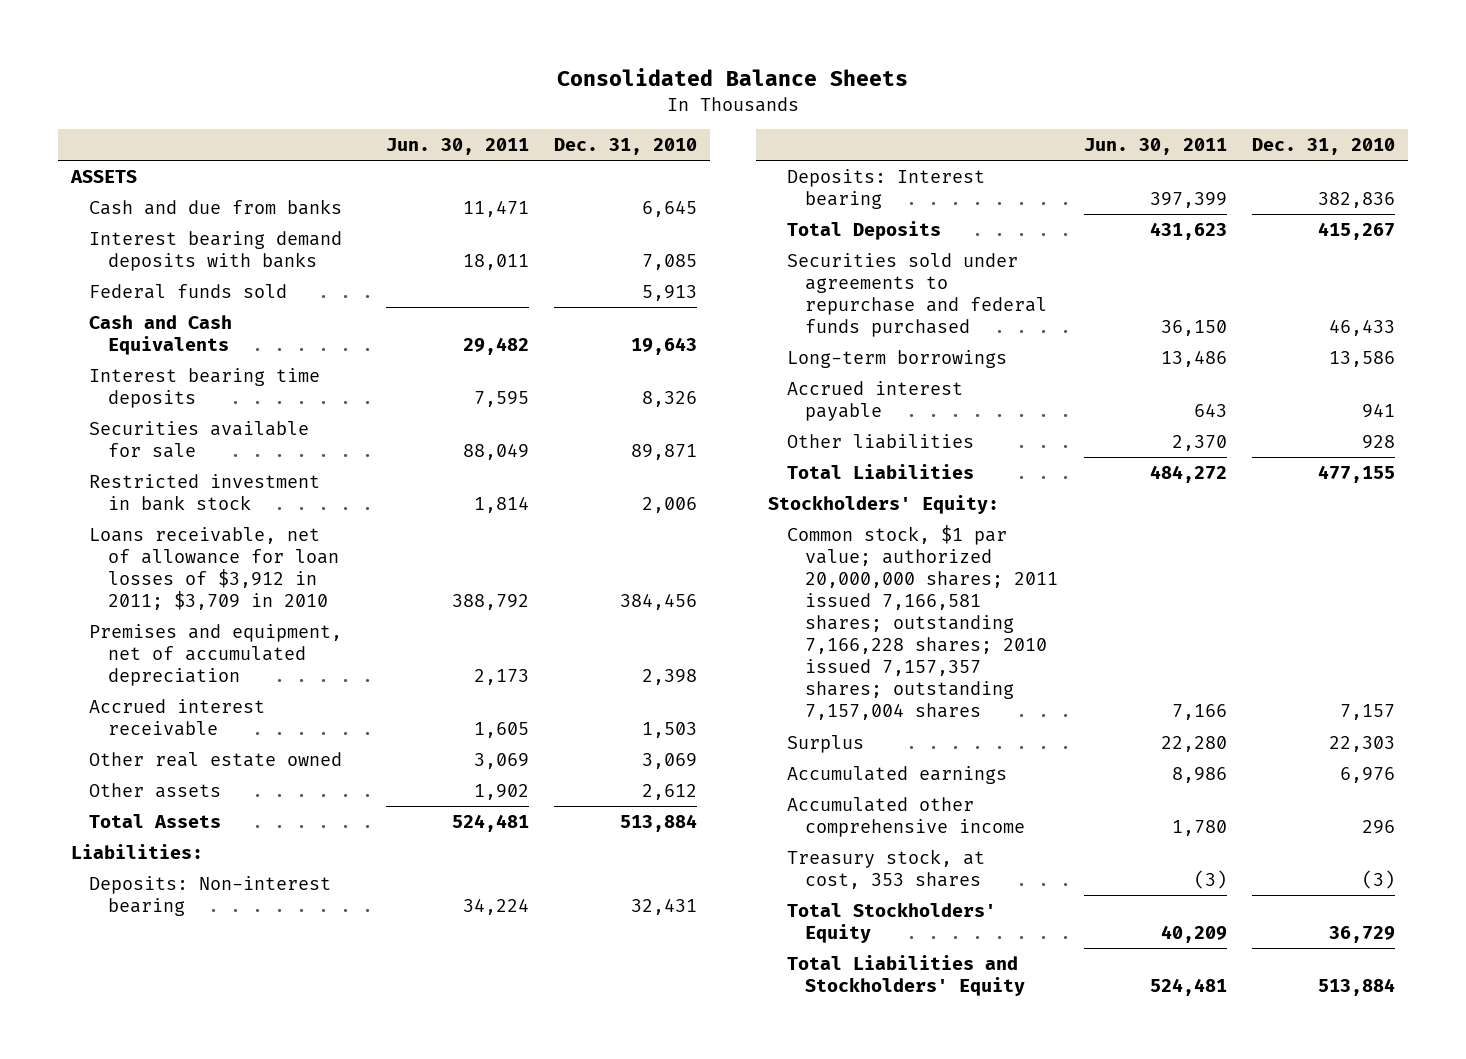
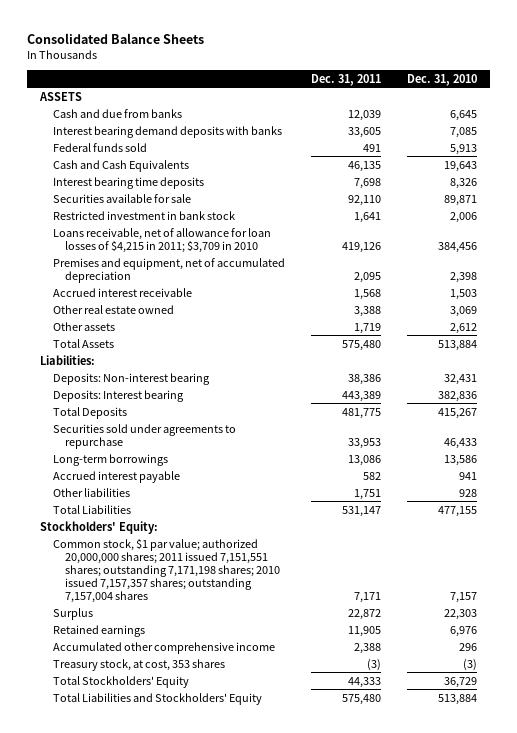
[386,138,530,156] Jun. 30, 2011 -> none
none -> [310,73,381,86] Dec. 31, 2011
[89,526,339,611] Loans receivable, net of allowance for loan losses of $3,912 in 2011; $3,709 in 2010 -> [52,227,271,253] Loans receivable, net of allowance for loan losses of $4,215 in 2011; $3,709 in 2010
[786,252,1048,338] Securities sold under agreements to repurchase and federal funds purchased -> [52,423,236,449] Securities sold under agreements to repurchase
[786,524,1059,721] Common stock, $1 par value; authorized 20,000,000 shares; 2011 issued 7,166,581 shares; outstanding 7,166,228 shares; 2010 issued 7,157,357 shares; outstanding 7,157,004 shares -> [52,537,281,603] Common stock, $1 par value; authorized 20,000,000 shares; 2011 issued 7,151,551 shares; outstanding 7,171,198 shares; 2010 issued 7,157,357 shares; outstanding 7,157,004 shares
[786,765,1007,784] Accumulated earnings -> [52,624,145,637] Retained earnings

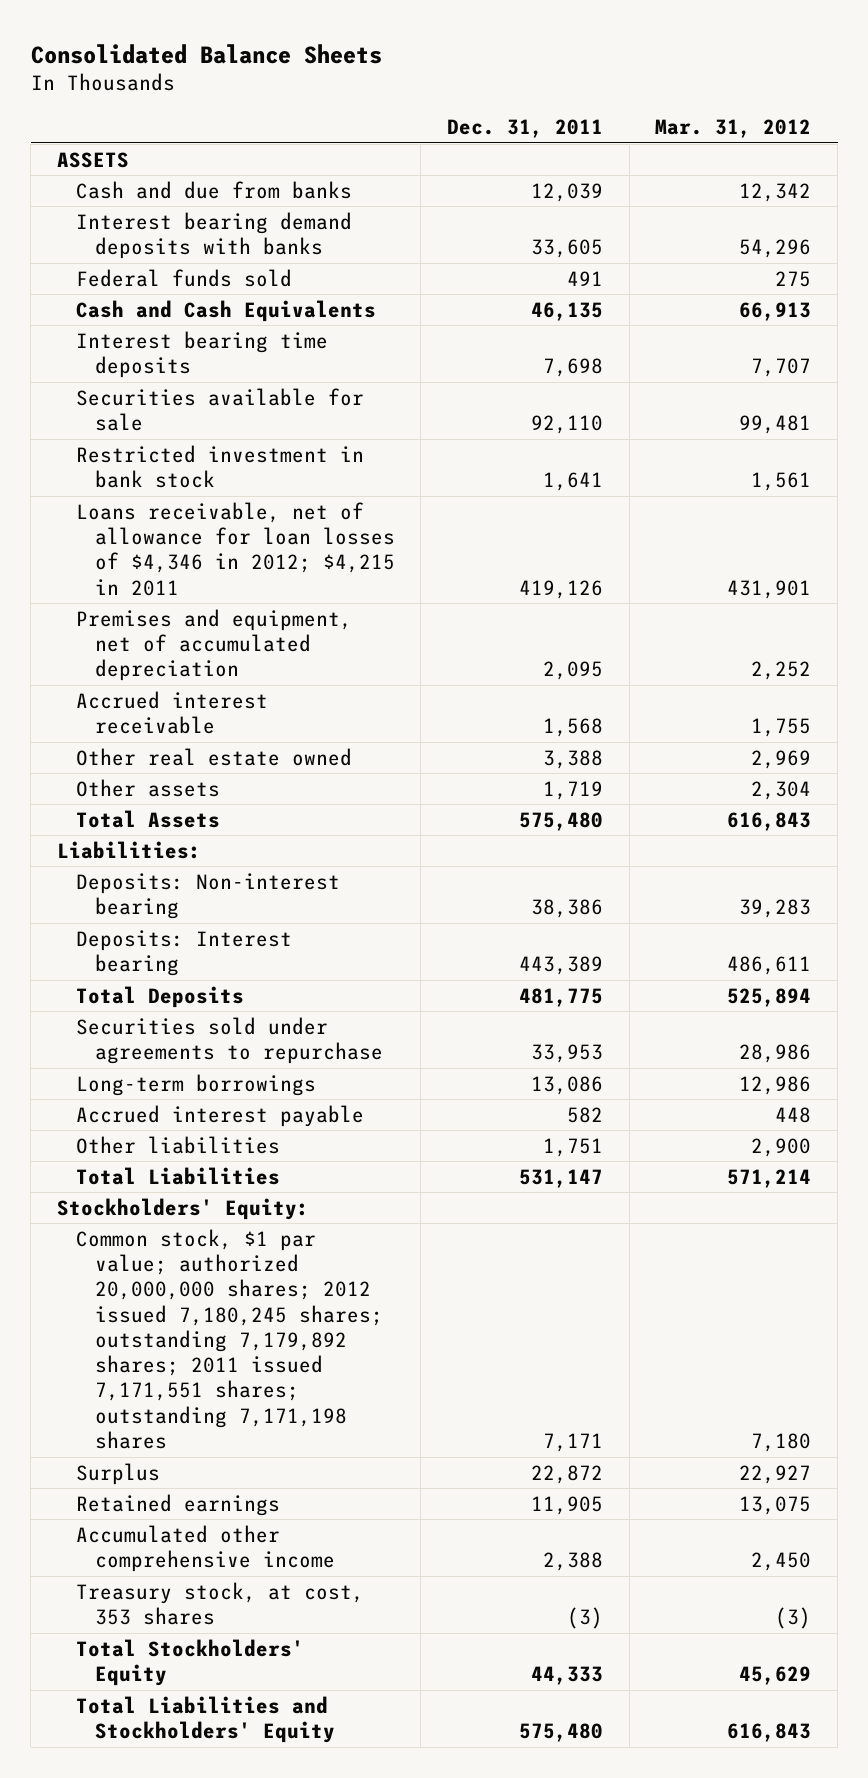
[406,73,477,86] Dec. 31, 2010 -> none
none -> [655,119,812,139] Mar. 31, 2012
[52,227,271,253] Loans receivable, net of allowance for loan losses of $4,215 in 2011; $3,709 in 2010 -> [75,501,395,596] Loans receivable, net of allowance for loan losses of $4,346 in 2012; $4,215 in 2011
[52,537,281,603] Common stock, $1 par value; authorized 20,000,000 shares; 2011 issued 7,151,551 shares; outstanding 7,171,198 shares; 2010 issued 7,157,357 shares; outstanding 7,157,004 shares -> [75,1228,383,1449] Common stock, $1 par value; authorized 20,000,000 shares; 2012 issued 7,180,245 shares; outstanding 7,179,892 shares; 2011 issued 7,171,551 shares; outstanding 7,171,198 shares

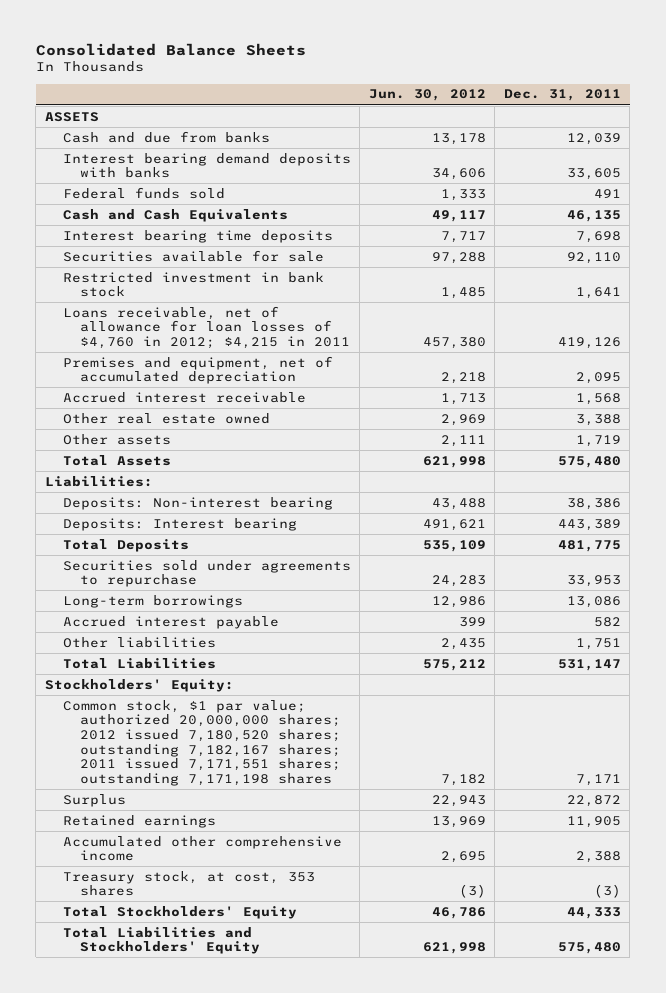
[655,119,812,139] Mar. 31, 2012 -> none
none -> [368,89,486,102] Jun. 30, 2012
[75,501,395,596] Loans receivable, net of allowance for loan losses of $4,346 in 2012; $4,215 in 2011 -> [62,305,351,349] Loans receivable, net of allowance for loan losses of $4,760 in 2012; $4,215 in 2011
[75,1228,383,1449] Common stock, $1 par value; authorized 20,000,000 shares; 2012 issued 7,180,245 shares; outstanding 7,179,892 shares; 2011 issued 7,171,551 shares; outstanding 7,171,198 shares -> [62,699,342,786] Common stock, $1 par value; authorized 20,000,000 shares; 2012 issued 7,180,520 shares; outstanding 7,182,167 shares; 2011 issued 7,171,551 shares; outstanding 7,171,198 shares

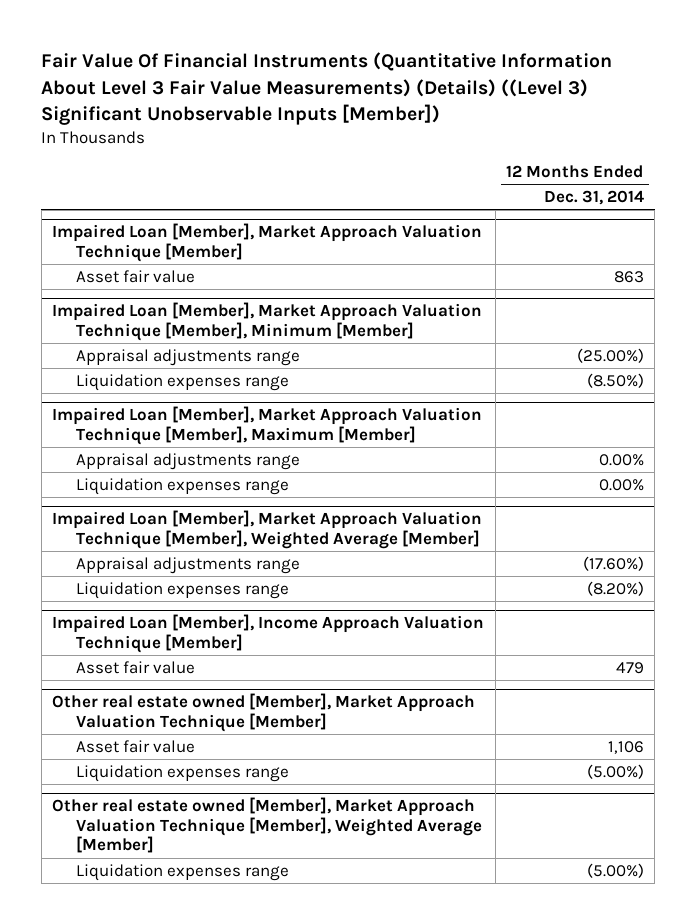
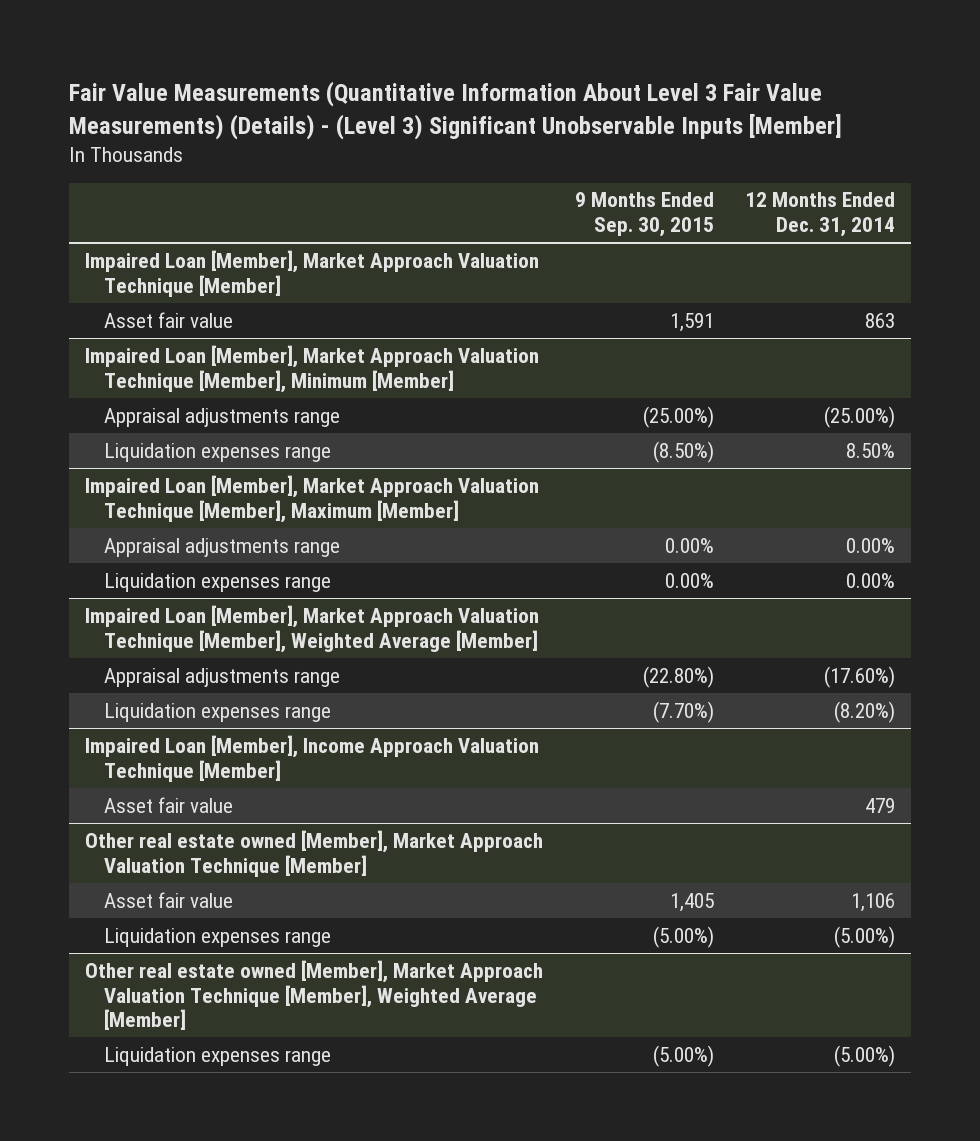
[41,52,613,125] Fair Value Of Financial Instruments (Quantitative Information About Level 3 Fair Value Measurements) (Details) ((Level 3) Significant Unobservable Inputs [Member]) -> [69,81,843,140] Fair Value Measurements (Quantitative Information About Level 3 Fair Value Measurements) (Details) - (Level 3) Significant Unobservable Inputs [Member]
none -> [574,192,714,238] 9 Months Ended Sep. 30, 2015
[586,372,644,388] (8.50%) -> [846,442,896,458] 8.50%

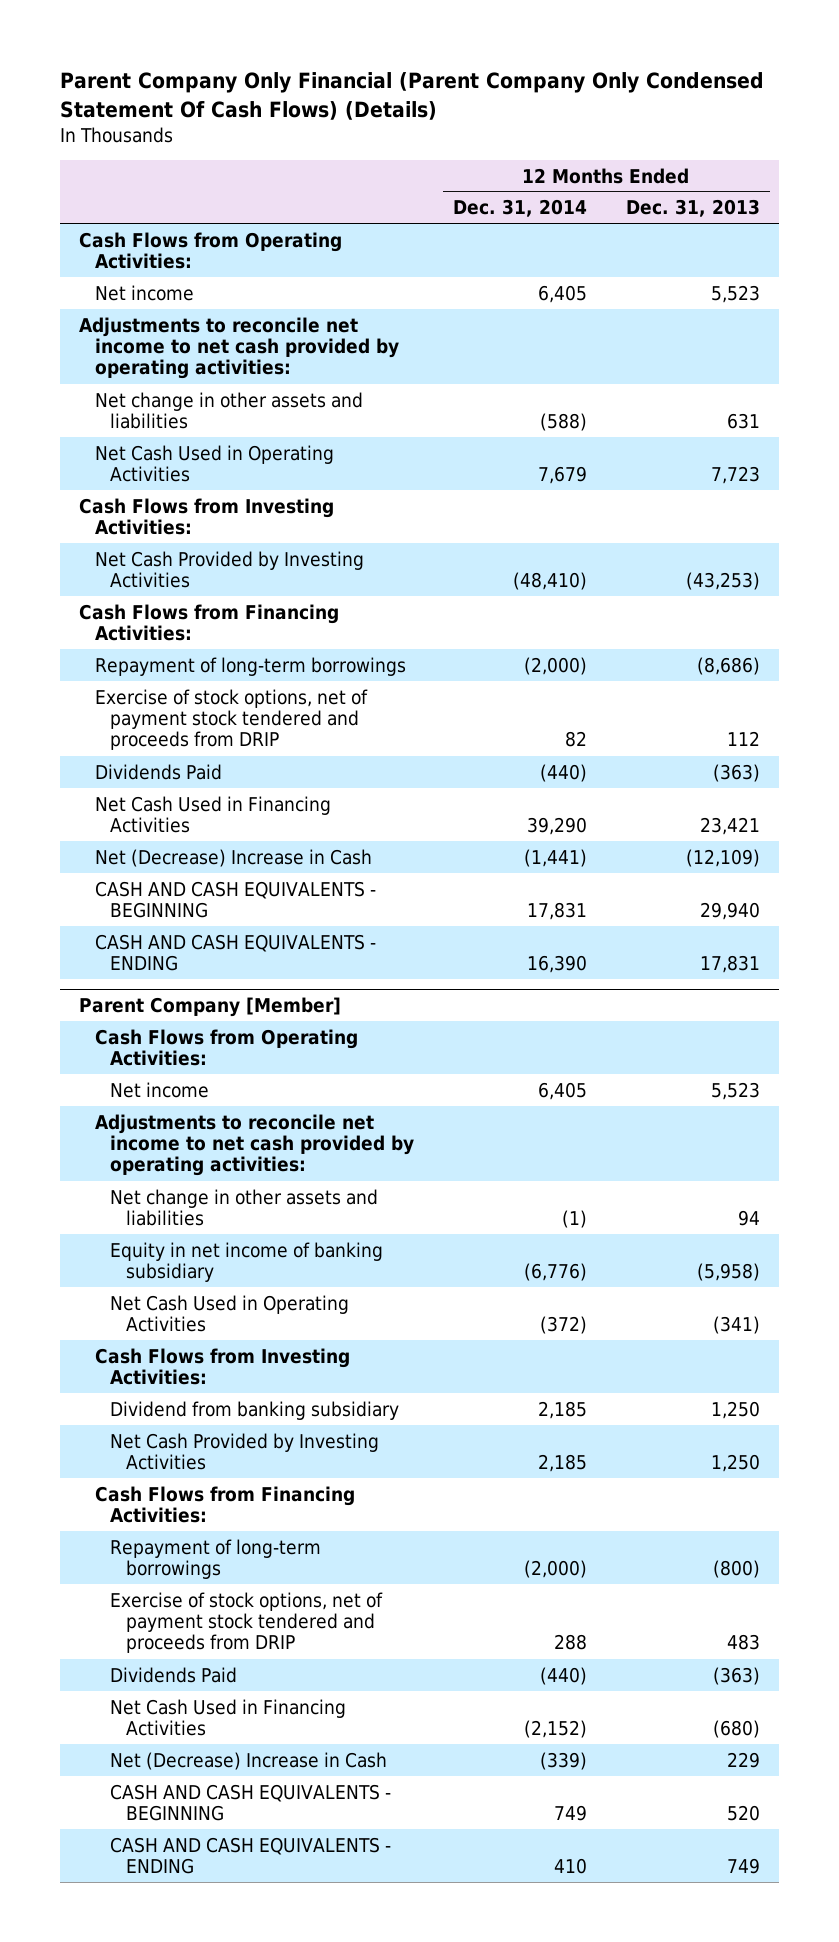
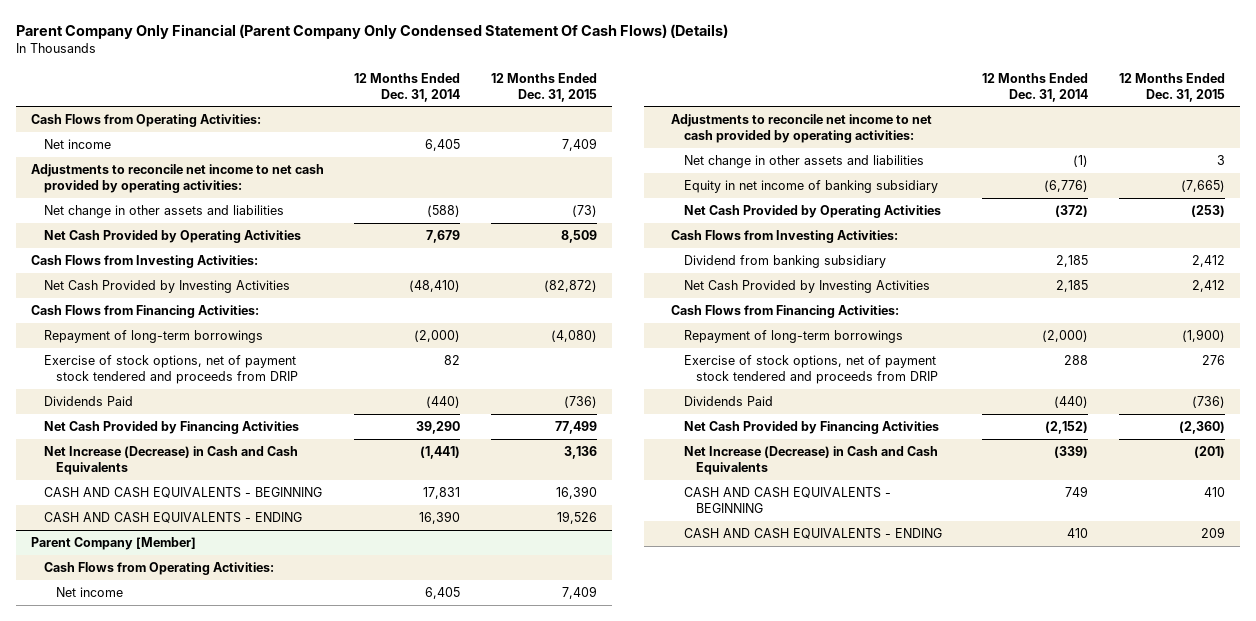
[625,199,760,218] Dec. 31, 2013 -> none
none -> [490,72,597,102] 12 Months Ended Dec. 31, 2015
[94,444,334,482] Net Cash Used in Operating Activities -> [43,230,301,244] Net Cash Provided by Operating Activities
[94,795,331,833] Net Cash Used in Financing Activities -> [43,421,299,435] Net Cash Provided by Financing Activities
[94,848,372,867] Net (Decrease) Increase in Cash -> [43,446,298,476] Net Increase (Decrease) in Cash and Cash Equivalents
[110,1294,350,1332] Net Cash Used in Operating Activities -> [683,205,941,219] Net Cash Provided by Operating Activities
[110,1698,347,1736] Net Cash Used in Financing Activities -> [683,421,939,435] Net Cash Provided by Financing Activities
[110,1751,388,1770] Net (Decrease) Increase in Cash -> [683,446,938,476] Net Increase (Decrease) in Cash and Cash Equivalents

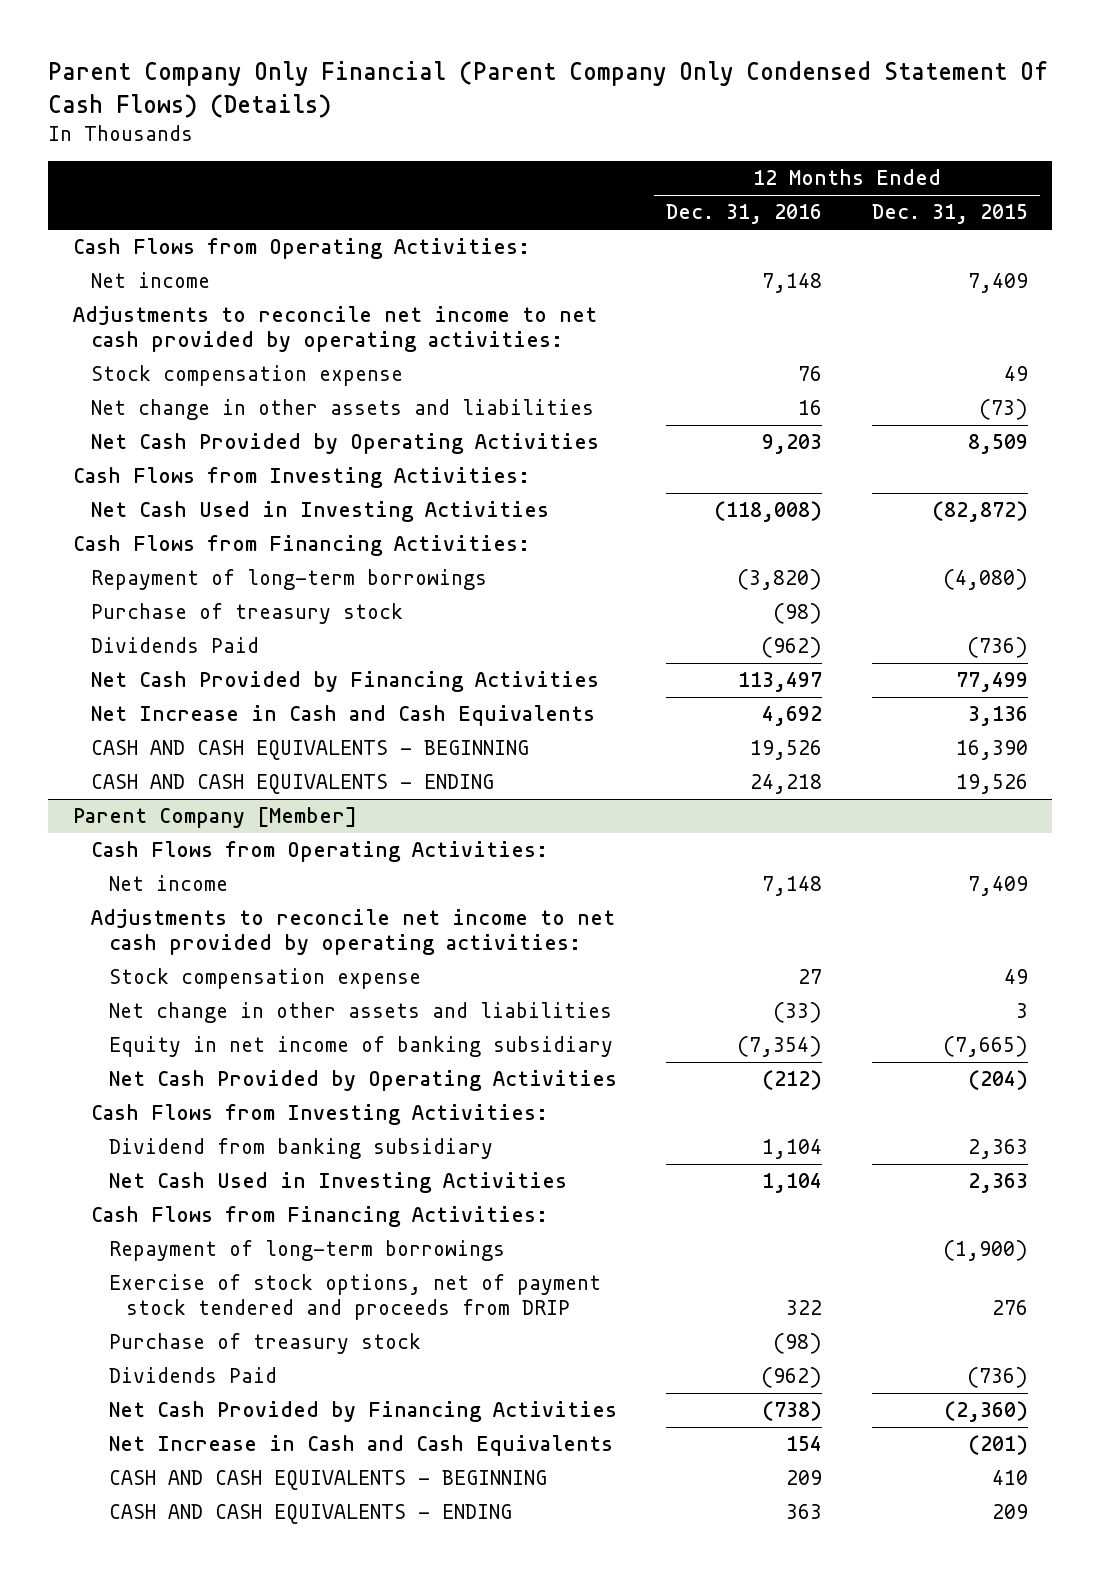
[354,72,461,102] 12 Months Ended Dec. 31, 2014 -> none
none -> [666,204,823,225] Dec. 31, 2016
none -> [90,365,403,387] Stock compensation expense
[43,280,290,294] Net Cash Provided by Investing Activities -> [90,501,549,523] Net Cash Used in Investing Activities
[43,355,299,385] Exercise of stock options, net of payment stock tendered and proceeds from DRIP -> none
none -> [90,603,403,625] Purchase of treasury stock
[43,446,298,476] Net Increase (Decrease) in Cash and Cash Equivalents -> [90,705,595,727] Net Increase in Cash and Cash Equivalents
none -> [108,968,421,990] Stock compensation expense
[1190,205,1225,218] (253) -> [967,1070,1028,1091] (204)
[1191,255,1225,268] 2,412 -> [967,1139,1028,1160] 2,363
[683,280,930,294] Net Cash Provided by Investing Activities -> [108,1172,567,1194] Net Cash Used in Investing Activities
[1191,280,1225,293] 2,412 -> [967,1173,1028,1194] 2,363
none -> [108,1333,421,1355] Purchase of treasury stock
[683,446,938,476] Net Increase (Decrease) in Cash and Cash Equivalents -> [108,1435,613,1457] Net Increase in Cash and Cash Equivalents

